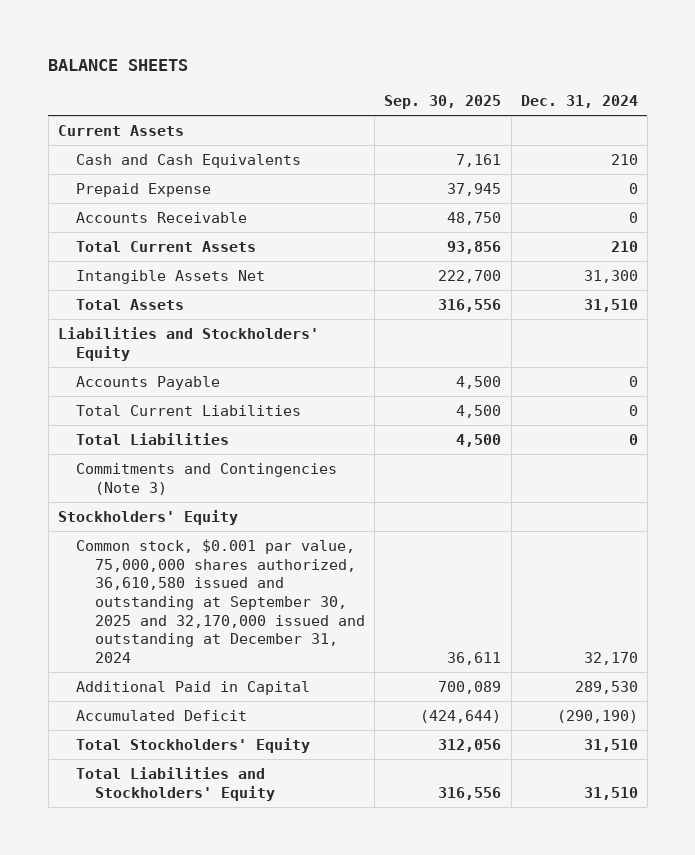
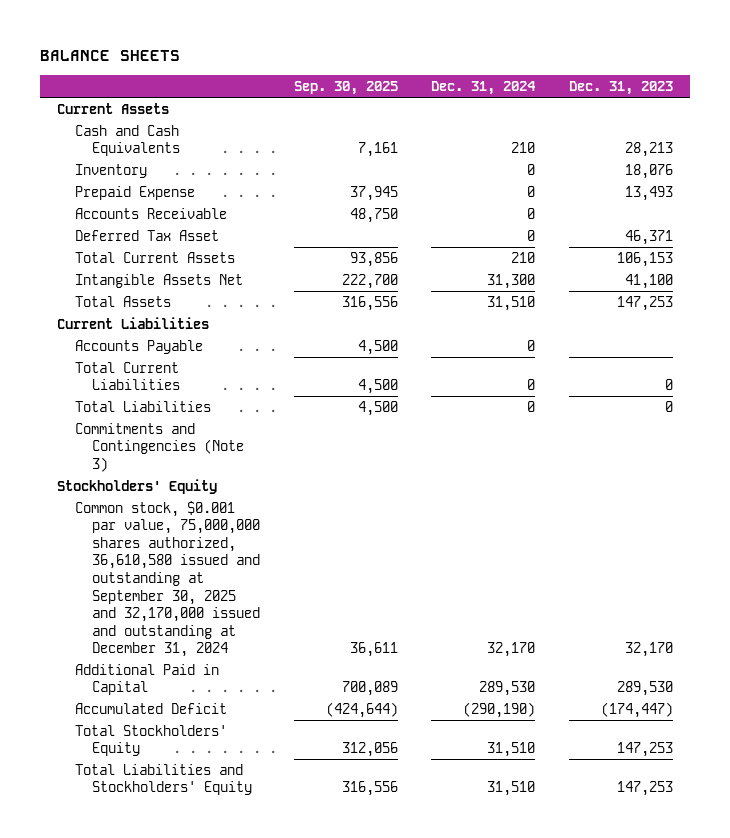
none -> [568,80,673,95] Dec. 31, 2023
none -> [74,163,147,178] Inventory
none -> [74,229,219,241] Deferred Tax Asset
[57,327,319,361] Liabilities and Stockholders' Equity -> none
none -> [56,316,209,329] Current Liabilities

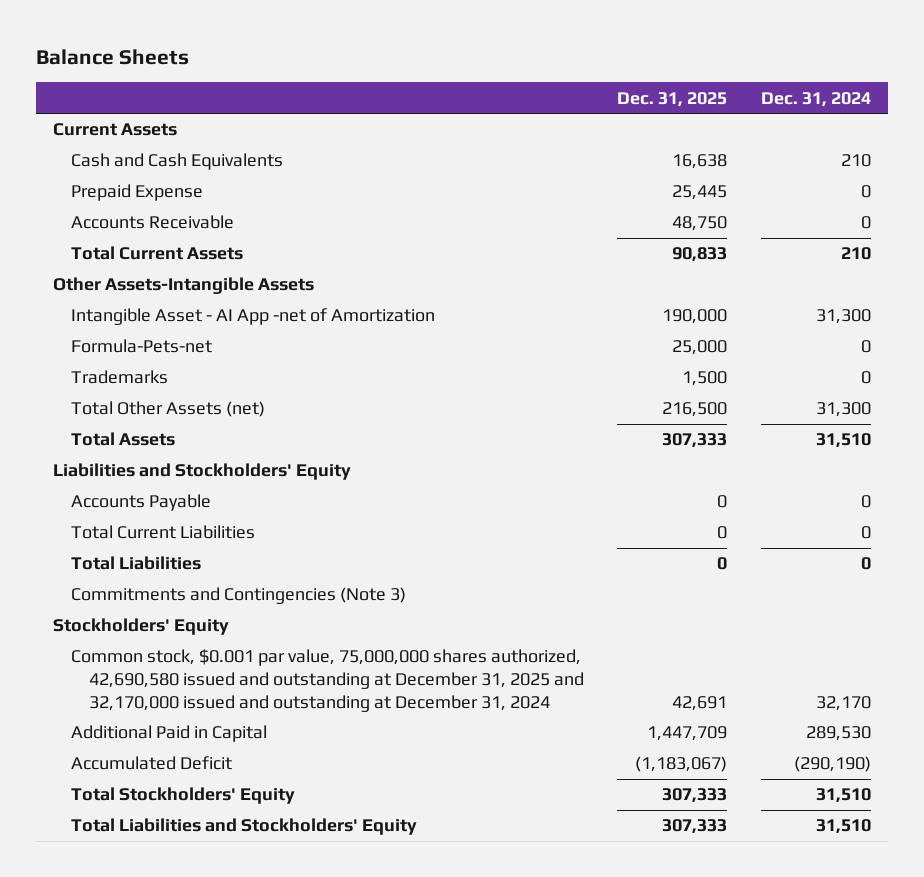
[40,50,181,62] BALANCE SHEETS -> [36,49,190,66] Balance Sheets
[293,80,398,95] Sep. 30, 2025 -> none
[568,80,673,95] Dec. 31, 2023 -> none
none -> [617,91,728,107] Dec. 31, 2025
[74,163,147,178] Inventory -> none
[74,229,219,241] Deferred Tax Asset -> none
none -> [53,277,315,295] Other Assets-Intangible Assets
[74,273,243,288] Intangible Assets Net -> [70,308,435,326] Intangible Asset - AI App -net of Amortization
none -> [70,339,212,354] Formula-Pets-net
none -> [70,370,168,385] Trademarks
none -> [70,401,265,418] Total Other Assets (net)
[56,316,209,329] Current Liabilities -> none
none -> [53,463,352,481] Liabilities and Stockholders' Equity
[74,500,261,658] Common stock, $0.001 par value, 75,000,000 shares authorized, 36,610,580 issued and outstanding at September 30, 2025 and 32,170,000 issued and outstanding at December 31, 2024 -> [70,649,584,712] Common stock, $0.001 par value, 75,000,000 shares authorized, 42,690,580 issued and outstanding at December 31, 2025 and 32,170,000 issued and outstanding at December 31, 2024

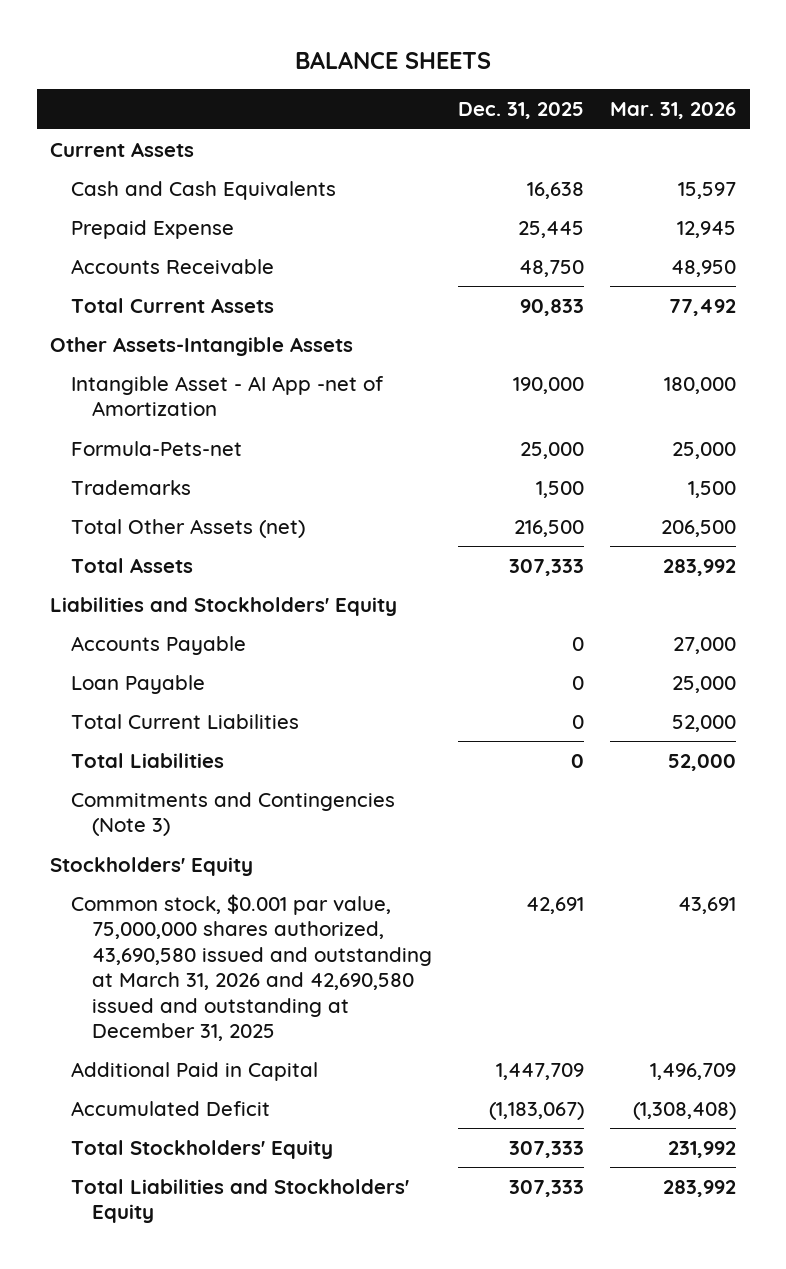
[36,49,190,66] Balance Sheets -> [295,50,492,69] BALANCE SHEETS
[761,91,872,107] Dec. 31, 2024 -> none
none -> [610,102,737,120] Mar. 31, 2026
none -> [70,674,205,694] Loan Payable
[70,649,584,712] Common stock, $0.001 par value, 75,000,000 shares authorized, 42,690,580 issued and outstanding at December 31, 2025 and 32,170,000 issued and outstanding at December 31, 2024 -> [70,893,432,1042] Common stock, $0.001 par value, 75,000,000 shares authorized, 43,690,580 issued and outstanding at March 31, 2026 and 42,690,580 issued and outstanding at December 31, 2025

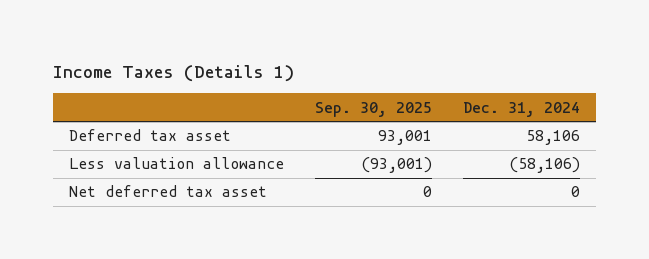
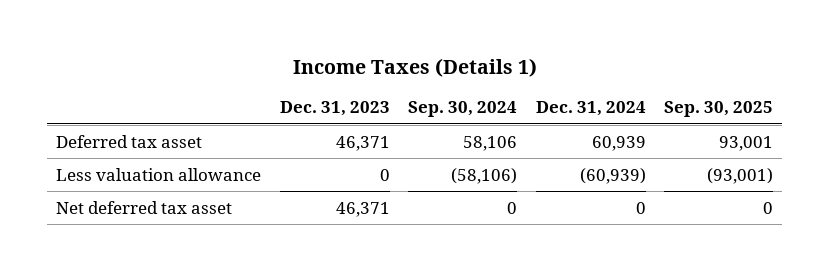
none -> [279,101,390,117] Dec. 31, 2023
none -> [408,101,518,118] Sep. 30, 2024
[526,130,581,146] 58,106 -> [591,135,646,151] 60,939
[509,157,581,174] (58,106) -> [579,167,646,184] (60,939)

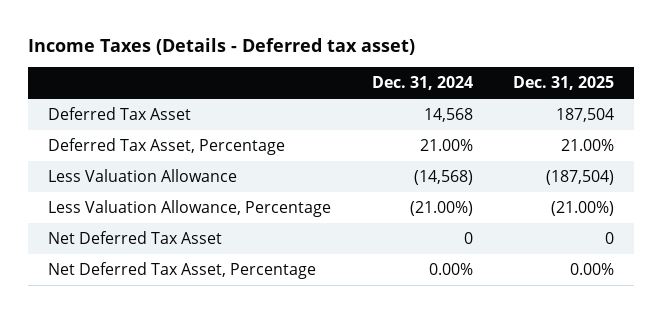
[292,57,537,77] Income Taxes (Details 1) -> [28,38,416,56] Income Taxes (Details - Deferred tax asset)
[279,101,390,117] Dec. 31, 2023 -> none
[408,101,518,118] Sep. 30, 2024 -> none
[664,101,774,118] Sep. 30, 2025 -> none
none -> [512,76,614,91] Dec. 31, 2025
[56,134,203,148] Deferred tax asset -> [48,106,192,120] Deferred Tax Asset
[591,135,646,151] 60,939 -> [423,107,473,122] 14,568
none -> [48,137,286,155] Deferred Tax Asset, Percentage
[56,167,262,181] Less valuation allowance -> [48,168,238,182] Less Valuation Allowance
[579,167,646,184] (60,939) -> [413,169,473,185] (14,568)
none -> [48,199,332,217] Less Valuation Allowance, Percentage
[56,200,233,214] Net deferred tax asset -> [48,230,223,244] Net Deferred Tax Asset
none -> [48,261,317,279] Net Deferred Tax Asset, Percentage

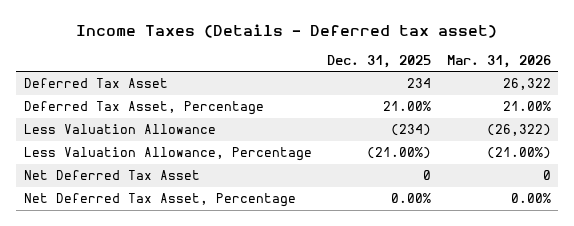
[371,76,473,91] Dec. 31, 2024 -> none
none -> [446,54,551,68] Mar. 31, 2026
[555,107,614,122] 187,504 -> [407,78,432,89] 234
[545,169,614,185] (187,504) -> [391,124,432,137] (234)

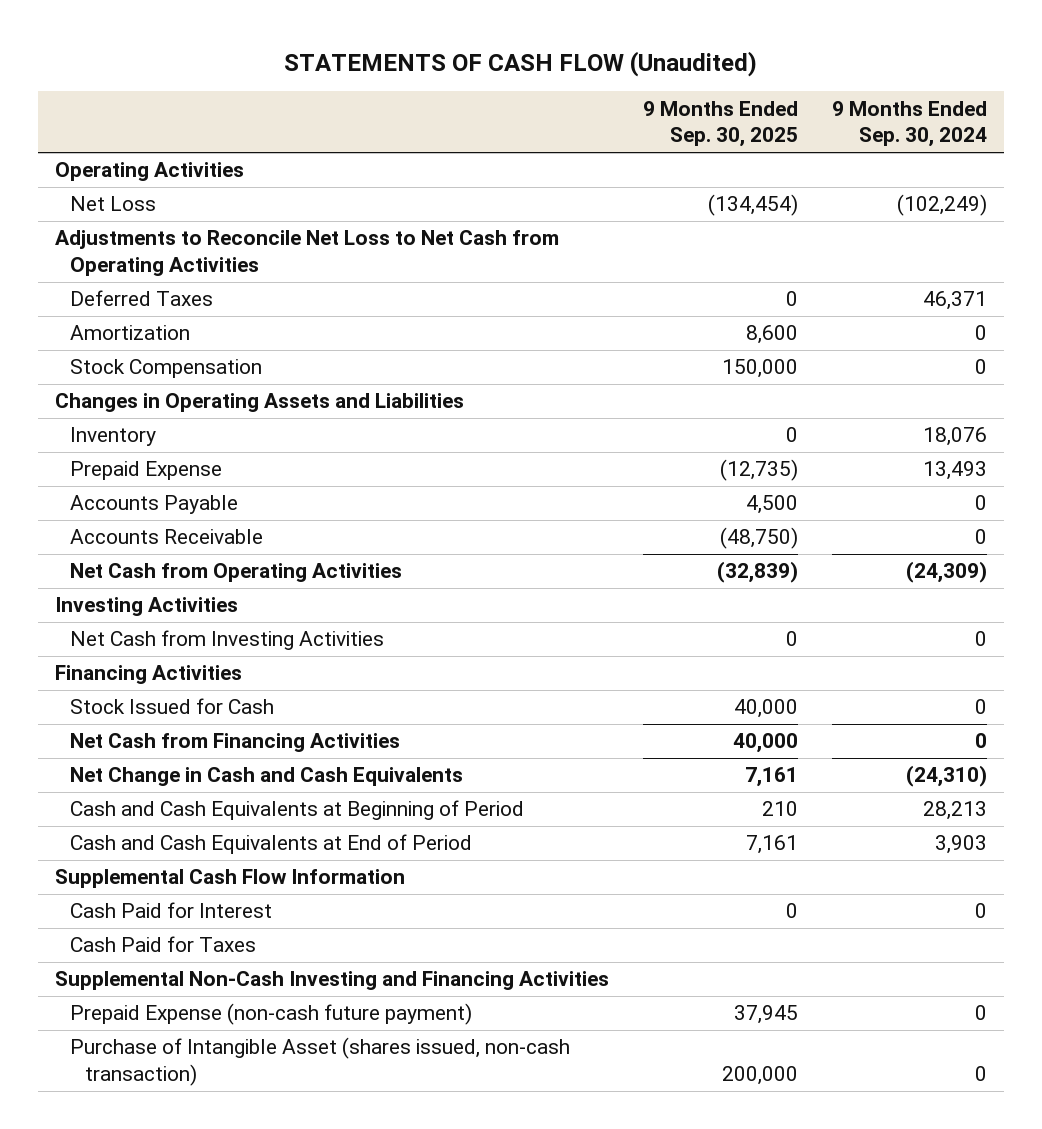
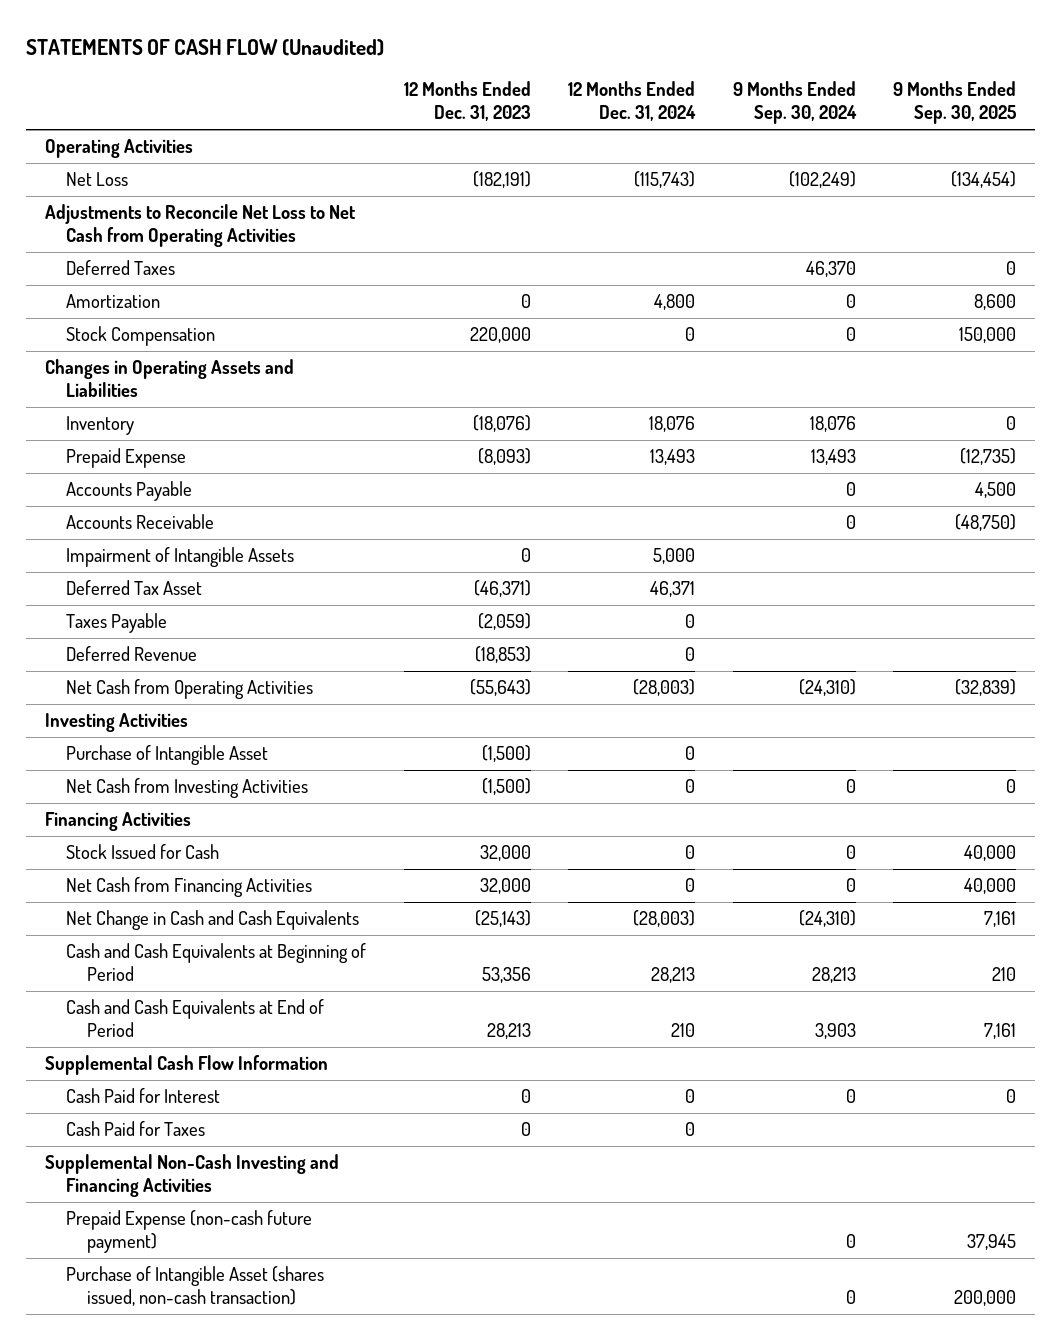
none -> [403,81,531,122] 12 Months Ended Dec. 31, 2023
none -> [568,81,697,122] 12 Months Ended Dec. 31, 2024
[922,291,987,311] 46,371 -> [805,261,856,278] 46,370
none -> [66,547,295,568] Impairment of Intangible Assets
none -> [66,580,203,596] Deferred Tax Asset
none -> [66,613,168,634] Taxes Payable
none -> [66,646,198,662] Deferred Revenue
[905,561,987,584] (24,309) -> [798,679,856,697] (24,310)
none -> [66,745,269,766] Purchase of Intangible Asset

